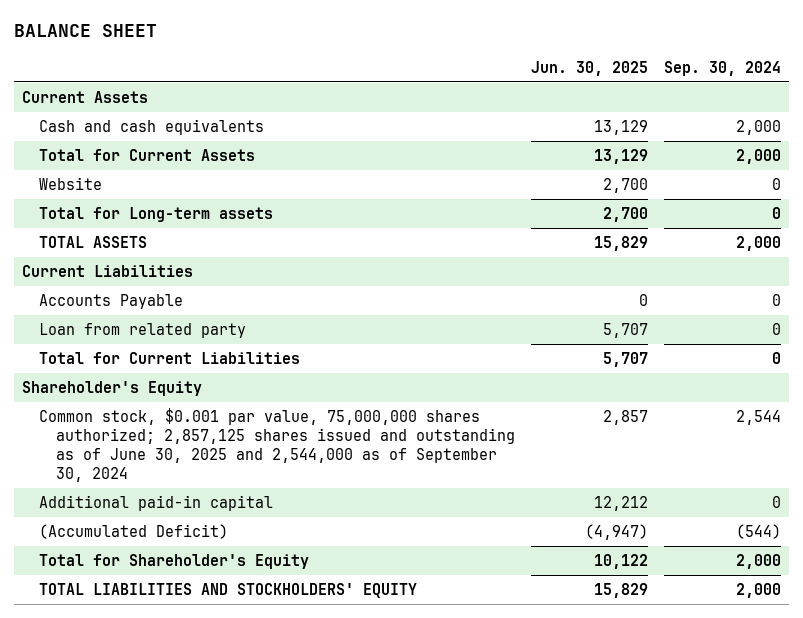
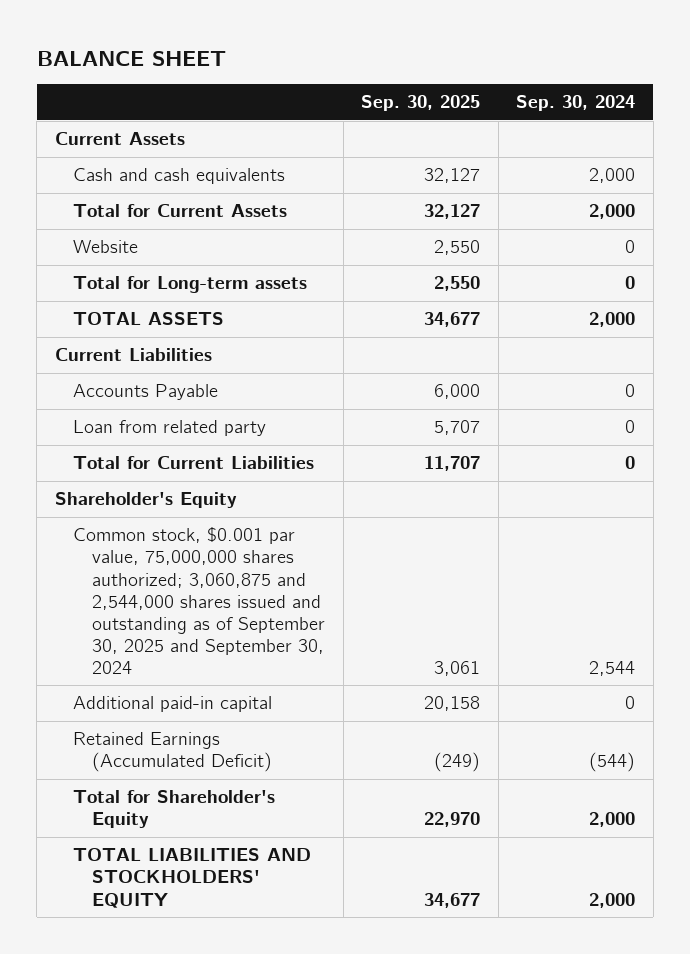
[531,60,649,76] Jun. 30, 2025 -> none
none -> [361,95,481,112] Sep. 30, 2025
[38,408,516,482] Common stock, $0.001 par value, 75,000,000 shares authorized; 2,857,125 shares issued and outstanding as of June 30, 2025 and 2,544,000 as of September 30, 2024 -> [73,527,326,674] Common stock, $0.001 par value, 75,000,000 shares authorized; 3,060,875 and 2,544,000 shares issued and outstanding as of September 30, 2025 and September 30, 2024
[38,524,228,540] (Accumulated Deficit) -> [73,732,273,773] Retained Earnings (Accumulated Deficit)

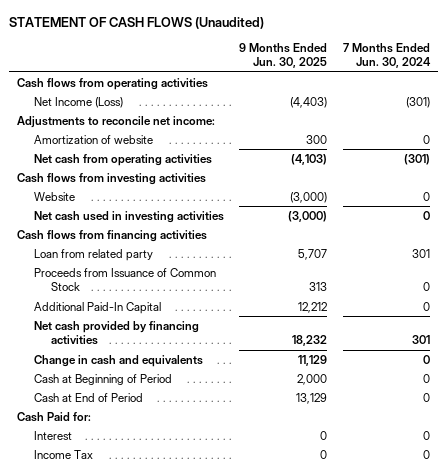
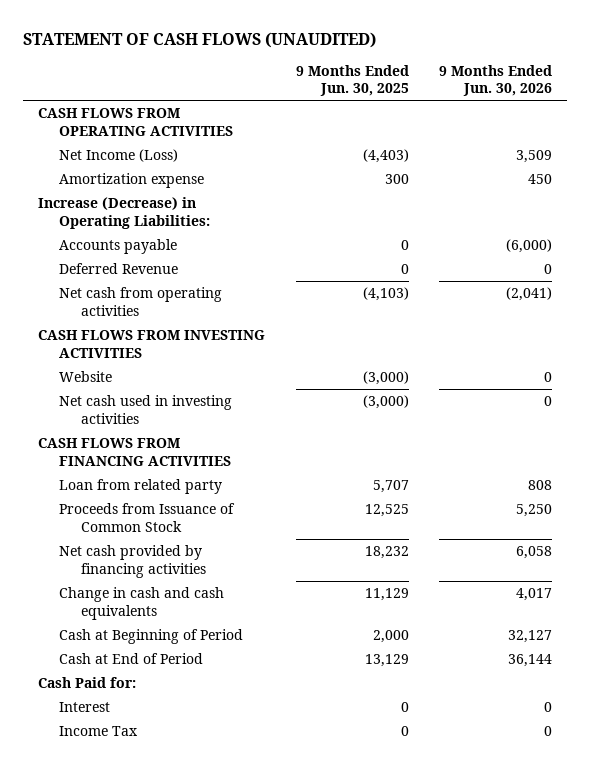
[9,16,265,29] STATEMENT OF CASH FLOWS (Unaudited) -> [22,31,376,48] STATEMENT OF CASH FLOWS (UNAUDITED)
[342,43,431,69] 7 Months Ended Jun. 30, 2024 -> none
none -> [439,64,553,97] 9 Months Ended Jun. 30, 2026
[16,77,208,90] Cash flows from operating activities -> [38,108,234,136] CASH FLOWS FROM OPERATING ACTIVITIES
[16,115,215,128] Adjustments to reconcile net income: -> none
[33,134,153,144] Amortization of website -> none
none -> [59,173,205,189] Amortization expense
none -> [38,197,211,229] Increase (Decrease) in Operating Liabilities:
none -> [59,239,178,255] Accounts payable
none -> [59,263,179,275] Deferred Revenue
[16,172,206,185] Cash flows from investing activities -> [38,330,266,358] CASH FLOWS FROM INVESTING ACTIVITIES
[16,229,207,242] Cash flows from financing activities -> [38,438,232,466] CASH FLOWS FROM FINANCING ACTIVITIES
[33,301,161,314] Additional Paid-In Capital -> none
[309,282,328,292] 313 -> [364,504,409,518] 12,525
[33,354,203,367] Change in cash and equivalents -> [59,587,225,620] Change in cash and cash equivalents

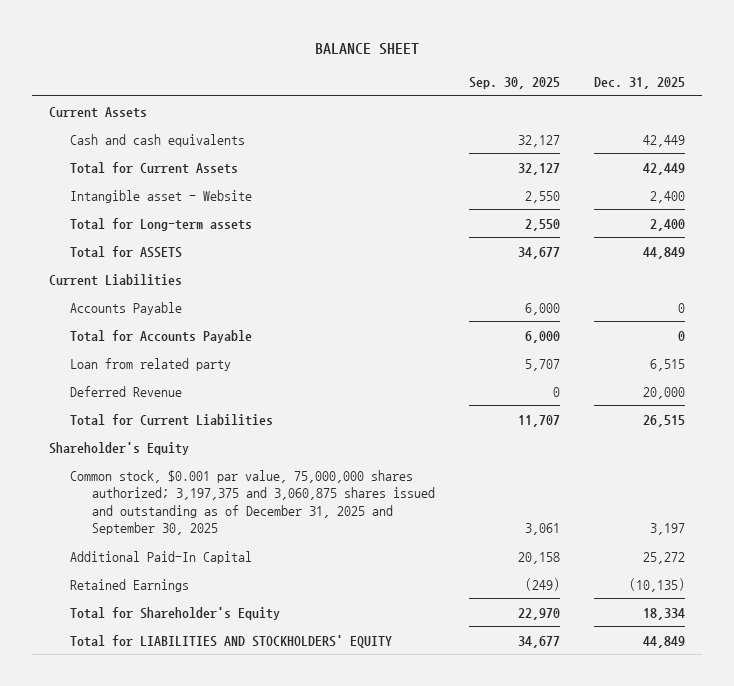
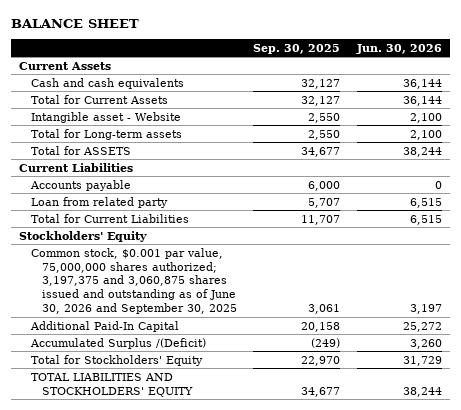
[594,76,686,89] Dec. 31, 2025 -> none
none -> [355,43,442,54] Jun. 30, 2026
[70,329,253,343] Total for Accounts Payable -> none
[70,301,183,315] Accounts Payable -> [29,179,131,191] Accounts payable
[70,385,183,397] Deferred Revenue -> none
[48,441,189,455] Shareholder's Equity -> [19,230,148,242] Stockholders' Equity
[70,469,436,536] Common stock, $0.001 par value, 75,000,000 shares authorized; 3,197,375 and 3,060,875 shares issued and outstanding as of December 31, 2025 and September 30, 2025 -> [30,247,237,315] Common stock, $0.001 par value, 75,000,000 shares authorized; 3,197,375 and 3,060,875 shares issued and outstanding as of June 30, 2026 and September 30, 2025
[70,578,190,592] Retained Earnings -> [29,337,206,349] Accumulated Surplus /(Deficit)
[70,606,281,620] Total for Shareholder's Equity -> [30,354,203,366] Total for Stockholders' Equity
[70,634,393,648] Total for LIABILITIES AND STOCKHOLDERS' EQUITY -> [30,372,193,397] TOTAL LIABILITIES AND STOCKHOLDERS' EQUITY

